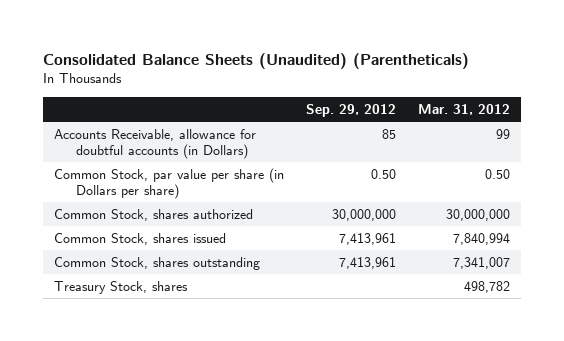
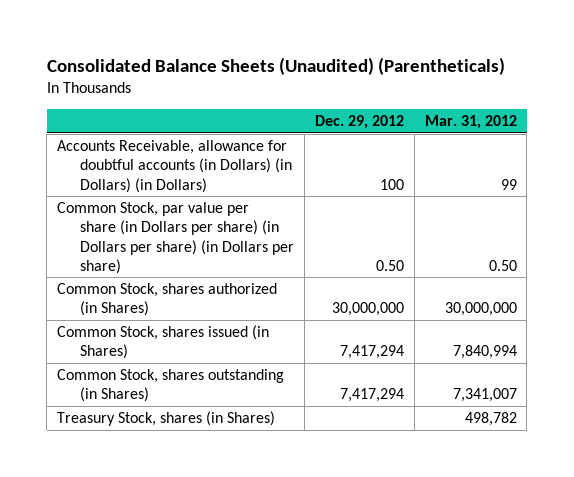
[305,103,396,117] Sep. 29, 2012 -> none
none -> [315,115,405,130] Dec. 29, 2012
[54,128,257,159] Accounts Receivable, allowance for doubtful accounts (in Dollars) -> [57,140,293,193] Accounts Receivable, allowance for doubtful accounts (in Dollars) (in Dollars) (in Dollars)
[54,167,285,199] Common Stock, par value per share (in Dollars per share) -> [57,202,295,274] Common Stock, par value per share (in Dollars per share) (in Dollars per share) (in Dollars per share)
[54,208,254,221] Common Stock, shares authorized -> [57,283,278,317] Common Stock, shares authorized (in Shares)
[54,232,227,245] Common Stock, shares issued -> [57,325,270,360] Common Stock, shares issued (in Shares)
[54,256,261,270] Common Stock, shares outstanding -> [57,369,285,403] Common Stock, shares outstanding (in Shares)
[54,280,189,294] Treasury Stock, shares -> [57,411,276,427] Treasury Stock, shares (in Shares)

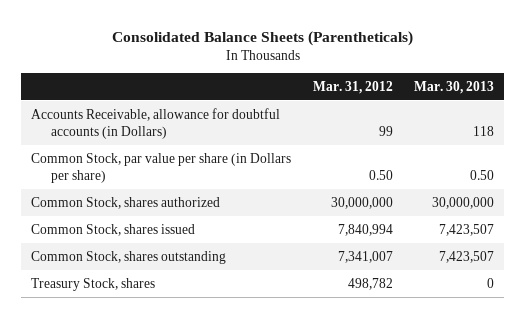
[46,56,505,75] Consolidated Balance Sheets (Unaudited) (Parentheticals) -> [111,30,413,46] Consolidated Balance Sheets (Parentheticals)
[315,115,405,130] Dec. 29, 2012 -> none
none -> [413,80,494,94] Mar. 30, 2013
[57,140,293,193] Accounts Receivable, allowance for doubtful accounts (in Dollars) (in Dollars) (in Dollars) -> [31,107,281,139] Accounts Receivable, allowance for doubtful accounts (in Dollars)
[57,202,295,274] Common Stock, par value per share (in Dollars per share) (in Dollars per share) (in Dollars per share) -> [31,152,292,183] Common Stock, par value per share (in Dollars per share)
[57,283,278,317] Common Stock, shares authorized (in Shares) -> [31,196,221,209] Common Stock, shares authorized
[57,325,270,360] Common Stock, shares issued (in Shares) -> [31,223,196,236] Common Stock, shares issued
[57,369,285,403] Common Stock, shares outstanding (in Shares) -> [31,250,227,264] Common Stock, shares outstanding
[57,411,276,427] Treasury Stock, shares (in Shares) -> [31,277,156,291] Treasury Stock, shares

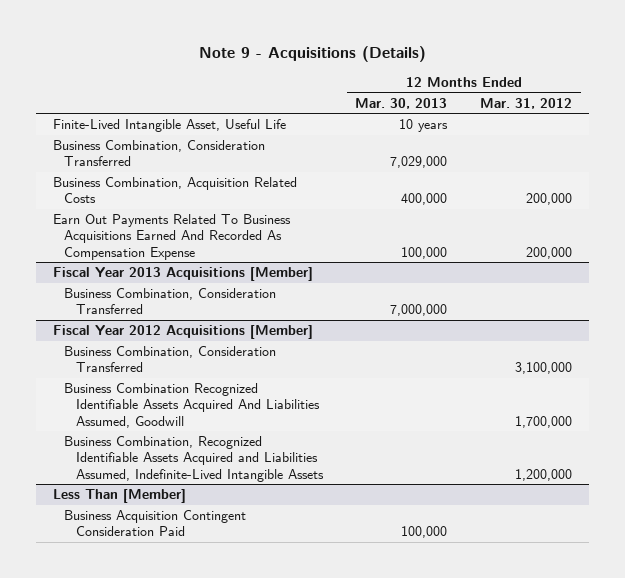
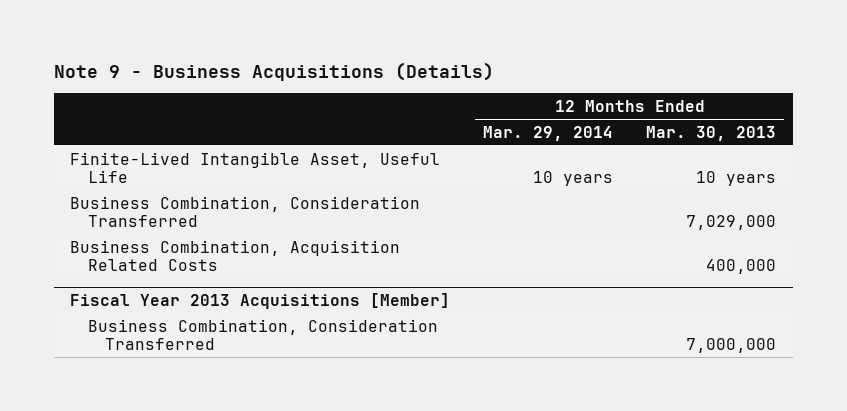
[198,45,426,62] Note 9 - Acquisitions (Details) -> [53,61,494,81] Note 9 - Business Acquisitions (Details)
[480,97,573,109] Mar. 31, 2012 -> none
none -> [483,125,614,141] Mar. 29, 2014
[52,214,291,260] Earn Out Payments Related To Business Acquisitions Earned And Recorded As Compensation Expense -> none
[52,325,313,340] Fiscal Year 2012 Acquisitions [Member] -> none
[64,346,277,373] Business Combination, Consideration Transferred -> none
[64,383,320,428] Business Combination Recognized Identifiable Assets Acquired And Liabilities Assumed, Goodwill -> none
[64,436,324,482] Business Combination, Recognized Identifiable Assets Acquired and Liabilities Assumed, Indefinite-Lived Intangible Assets -> none
[52,489,186,504] Less Than [Member] -> none
[64,510,247,537] Business Acquisition Contingent Consideration Paid -> none

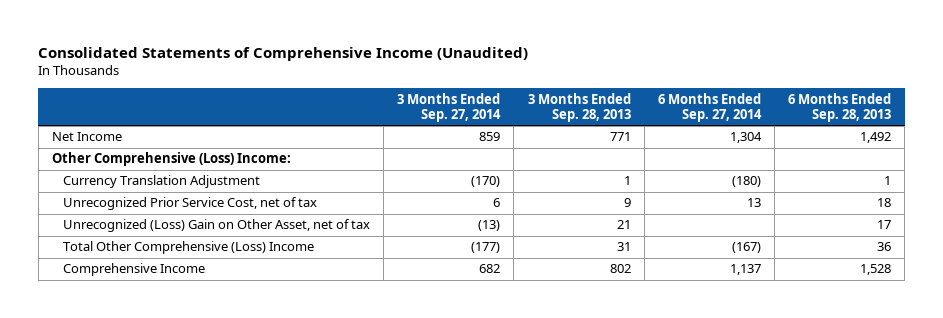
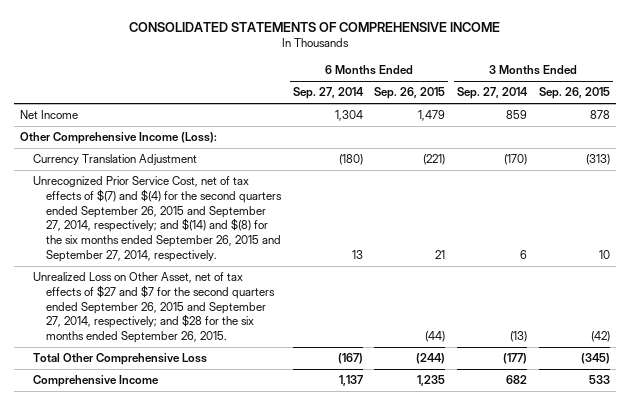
[38,46,529,61] Consolidated Statements of Comprehensive Income (Unaudited) -> [128,21,500,32] CONSOLIDATED STATEMENTS OF COMPREHENSIVE INCOME
[527,92,631,123] 3 Months Ended Sep. 28, 2013 -> none
[788,92,892,123] 6 Months Ended Sep. 28, 2013 -> none
none -> [374,87,446,100] Sep. 26, 2015
none -> [538,87,610,100] Sep. 26, 2015
[51,152,291,167] Other Comprehensive (Loss) Income: -> [19,132,217,145] Other Comprehensive Income (Loss):
[62,219,370,233] Unrecognized (Loss) Gain on Other Asset, net of tax -> none
[62,197,317,211] Unrecognized Prior Service Cost, net of tax -> [32,176,283,262] Unrecognized Prior Service Cost, net of tax effects of $(7) and $(4) for the second quarters ended September 26, 2015 and September 27, 2014, respectively; and $(14) and $(8) for the six months ended September 26, 2015 and September 27, 2014, respectively.
none -> [32,272,276,344] Unrealized Loss on Other Asset, net of tax effects of $27 and $7 for the second quarters ended September 26, 2015 and September 27, 2014, respectively; and $28 for the six months ended September 26, 2015.
[62,241,314,255] Total Other Comprehensive (Loss) Income -> [32,353,207,366] Total Other Comprehensive Loss

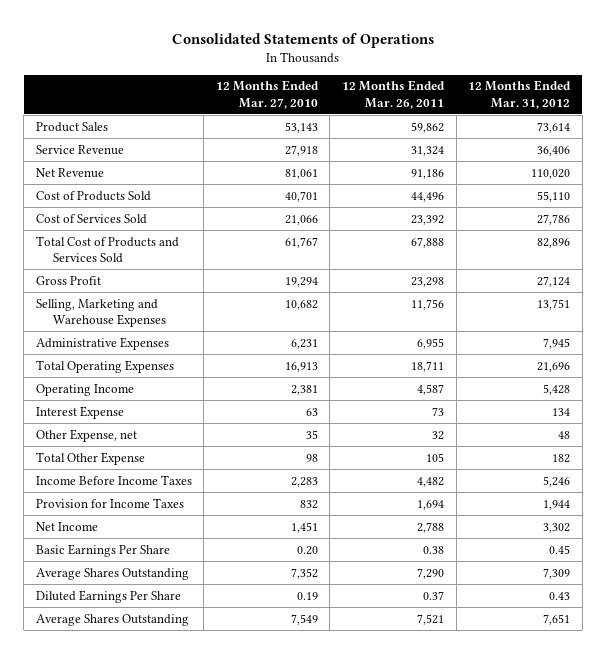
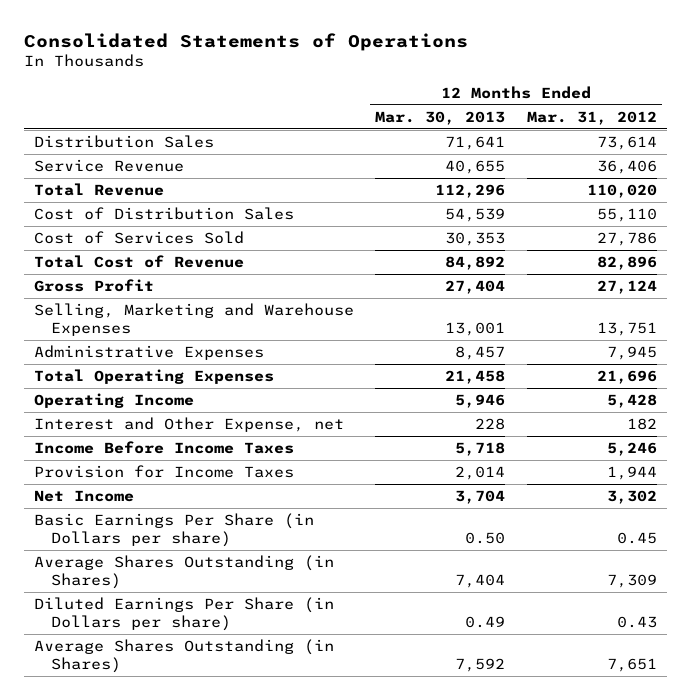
[215,80,319,109] 12 Months Ended Mar. 27, 2010 -> none
[342,80,446,109] 12 Months Ended Mar. 26, 2011 -> none
none -> [375,110,506,125] Mar. 30, 2013
[35,121,108,132] Product Sales -> [34,135,215,149] Distribution Sales
[35,167,104,178] Net Revenue -> [34,183,165,197] Total Revenue
[35,190,151,201] Cost of Products Sold -> [34,207,295,221] Cost of Distribution Sales
[35,235,179,263] Total Cost of Products and Services Sold -> [34,255,245,269] Total Cost of Revenue
[35,405,124,419] Interest Expense -> none
[35,428,137,442] Other Expense, net -> none
[35,451,145,465] Total Other Expense -> [34,417,345,433] Interest and Other Expense, net
[35,543,170,557] Basic Earnings Per Share -> [34,513,315,548] Basic Earnings Per Share (in Dollars per share)
[35,567,189,580] Average Shares Outstanding -> [34,555,335,590] Average Shares Outstanding (in Shares)
[35,589,181,603] Diluted Earnings Per Share -> [34,597,335,632] Diluted Earnings Per Share (in Dollars per share)
[35,613,189,626] Average Shares Outstanding -> [34,639,335,674] Average Shares Outstanding (in Shares)

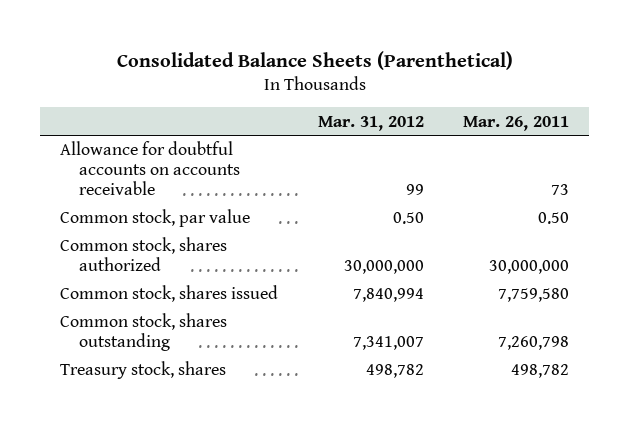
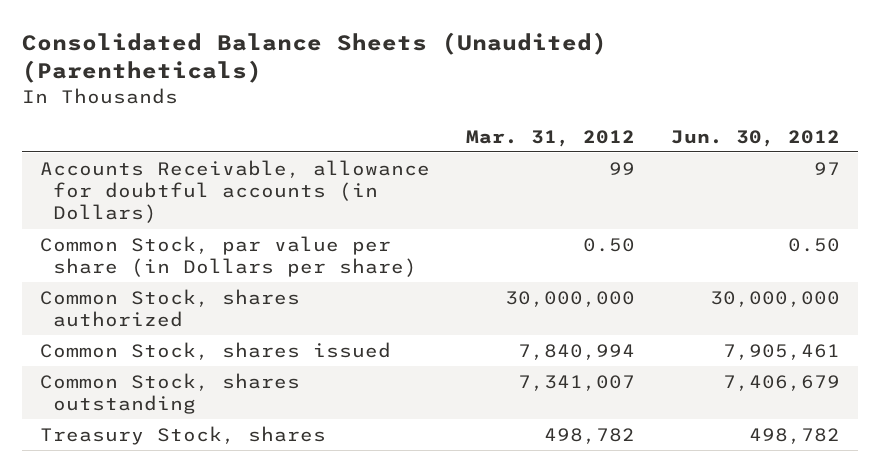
[116,50,513,70] Consolidated Balance Sheets (Parenthetical) -> [21,32,607,84] Consolidated Balance Sheets (Unaudited) (Parentheticals)
[463,115,570,131] Mar. 26, 2011 -> none
none -> [670,129,840,147] Jun. 30, 2012
[59,141,241,196] Allowance for doubtful accounts on accounts receivable -> [39,159,430,224] Accounts Receivable, allowance for doubtful accounts (in Dollars)
[59,209,250,228] Common stock, par value -> [39,235,418,278] Common Stock, par value per share (in Dollars per share)
[59,237,227,272] Common stock, shares authorized -> [39,288,300,328] Common Stock, shares authorized
[59,285,278,303] Common stock, shares issued -> [39,341,391,360] Common Stock, shares issued
[59,313,227,352] Common stock, shares outstanding -> [39,372,300,415] Common Stock, shares outstanding
[59,361,226,380] Treasury stock, shares -> [39,425,326,445] Treasury Stock, shares

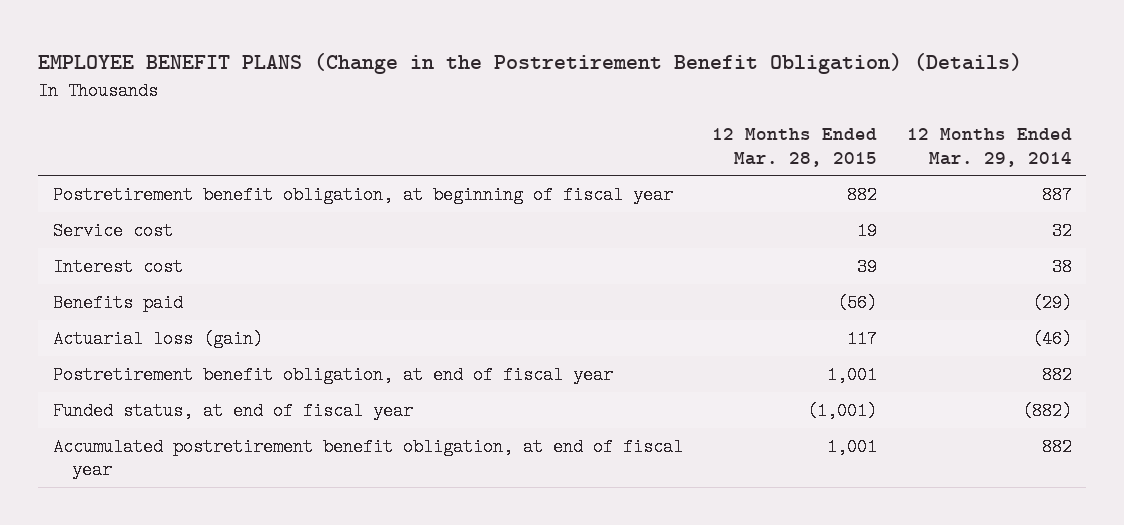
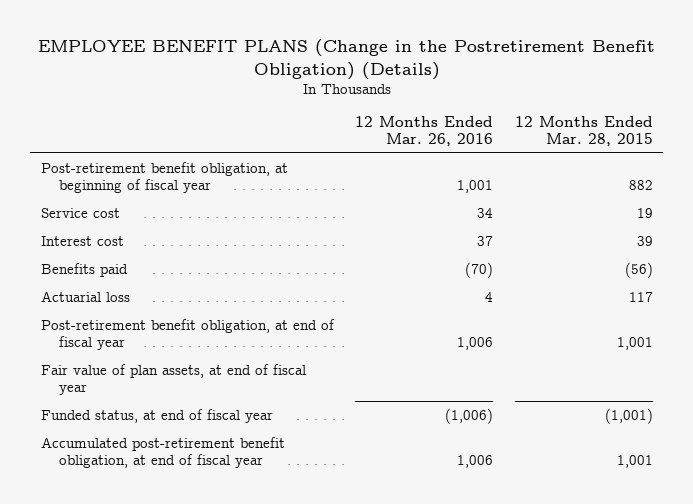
[906,128,1072,167] 12 Months Ended Mar. 29, 2014 -> none
none -> [355,115,494,146] 12 Months Ended Mar. 26, 2016
[52,185,673,204] Postretirement benefit obligation, at beginning of fiscal year -> [40,161,288,193] Post-retirement benefit obligation, at beginning of fiscal year
[52,329,263,348] Actuarial loss (gain) -> [40,290,130,302] Actuarial loss
[52,365,613,384] Postretirement benefit obligation, at end of fiscal year -> [40,318,335,350] Post-retirement benefit obligation, at end of fiscal year
none -> [40,363,306,395] Fair value of plan assets, at end of fiscal year
[52,437,683,480] Accumulated postretirement benefit obligation, at end of fiscal year -> [40,436,285,468] Accumulated post-retirement benefit obligation, at end of fiscal year

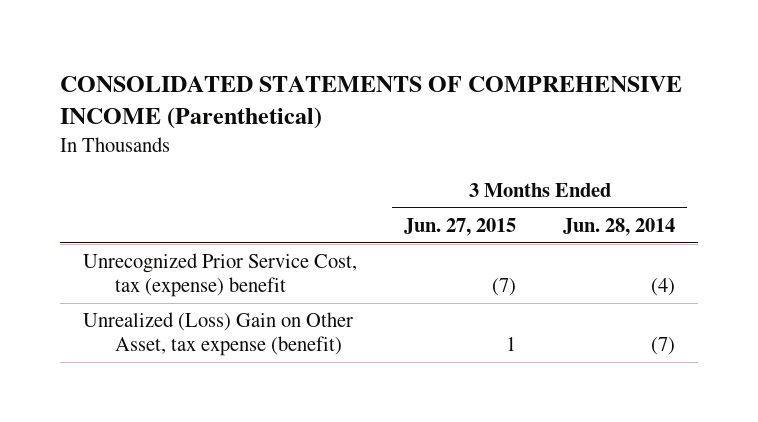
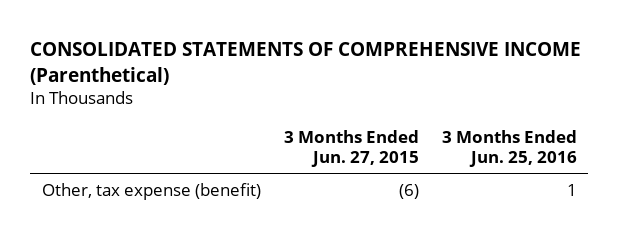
[562,218,675,237] Jun. 28, 2014 -> none
none -> [441,129,577,168] 3 Months Ended Jun. 25, 2016
[83,253,358,298] Unrecognized Prior Service Cost, tax (expense) benefit -> none
[83,312,354,357] Unrealized (Loss) Gain on Other Asset, tax expense (benefit) -> [41,182,261,200] Other, tax expense (benefit)
[506,337,517,352] 1 -> [398,183,419,199] (6)

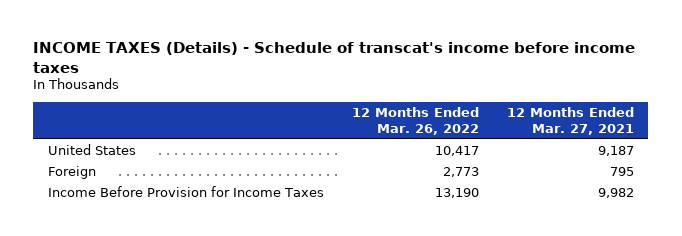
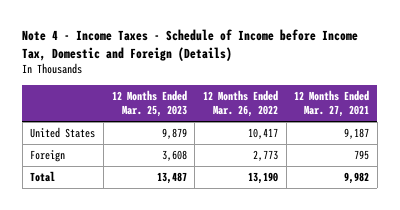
[33,41,636,73] INCOME TAXES (Details) - Schedule of transcat's income before income taxes -> [22,29,359,61] Note 4 - Income Taxes - Schedule of Income before Income Tax, Domestic and Foreign (Details)
none -> [111,89,187,117] 12 Months Ended Mar. 25, 2023
[47,185,324,197] Income Before Provision for Income Taxes -> [30,171,56,183] Total

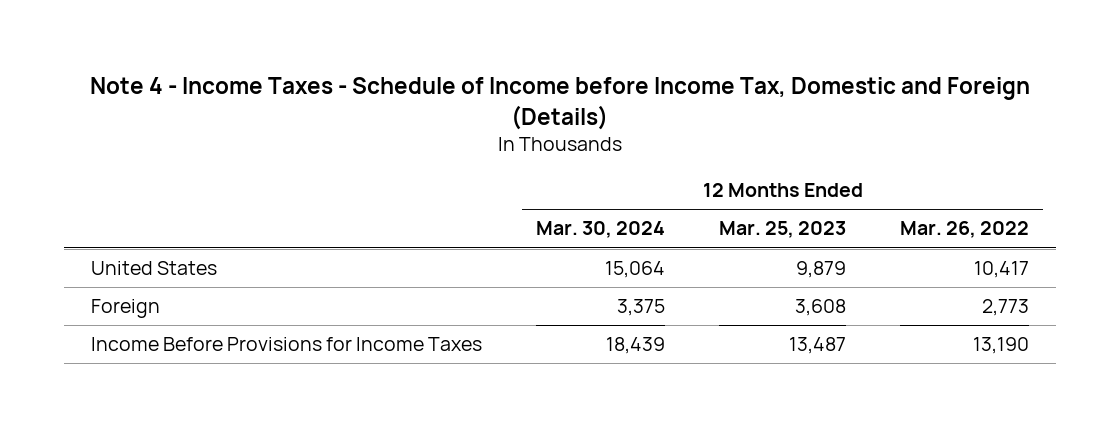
[294,89,370,117] 12 Months Ended Mar. 27, 2021 -> none
none -> [536,221,666,239] Mar. 30, 2024
[30,171,56,183] Total -> [90,337,482,352] Income Before Provisions for Income Taxes

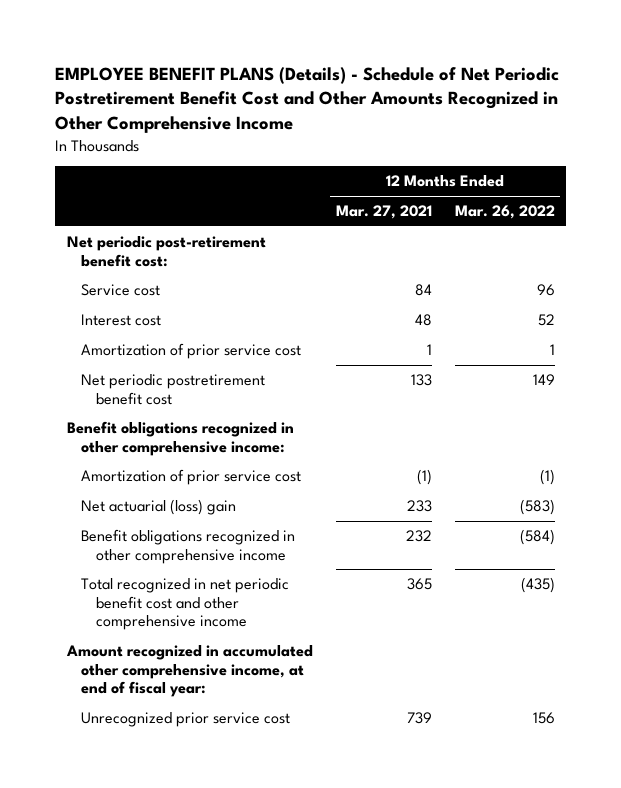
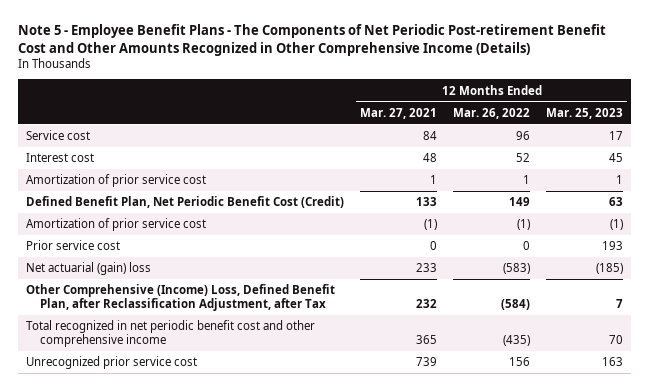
[55,66,560,134] EMPLOYEE BENEFIT PLANS (Details) - Schedule of Net Periodic Postretirement Benefit Cost and Other Amounts Recognized in Other Comprehensive Income -> [17,24,606,56] Note 5 - Employee Benefit Plans - The Components of Net Periodic Post-retirement Benefit Cost and Other Amounts Recognized in Other Comprehensive Income (Details)
none -> [546,107,624,119] Mar. 25, 2023
[66,236,266,267] Net periodic post-retirement benefit cost: -> none
[66,421,294,456] Benefit obligations recognized in other comprehensive income: -> none
[81,374,266,405] Net periodic postretirement benefit cost -> [25,196,344,209] Defined Benefit Plan, Net Periodic Benefit Cost (Credit)
none -> [25,240,120,251] Prior service cost
[81,499,237,516] Net actuarial (loss) gain -> [25,262,151,276] Net actuarial (gain) loss
[81,529,296,564] Benefit obligations recognized in other comprehensive income -> [25,284,335,312] Other Comprehensive (Income) Loss, Defined Benefit Plan, after Reclassification Adjustment, after Tax
[65,645,313,698] Amount recognized in accumulated other comprehensive income, at end of fiscal year: -> none

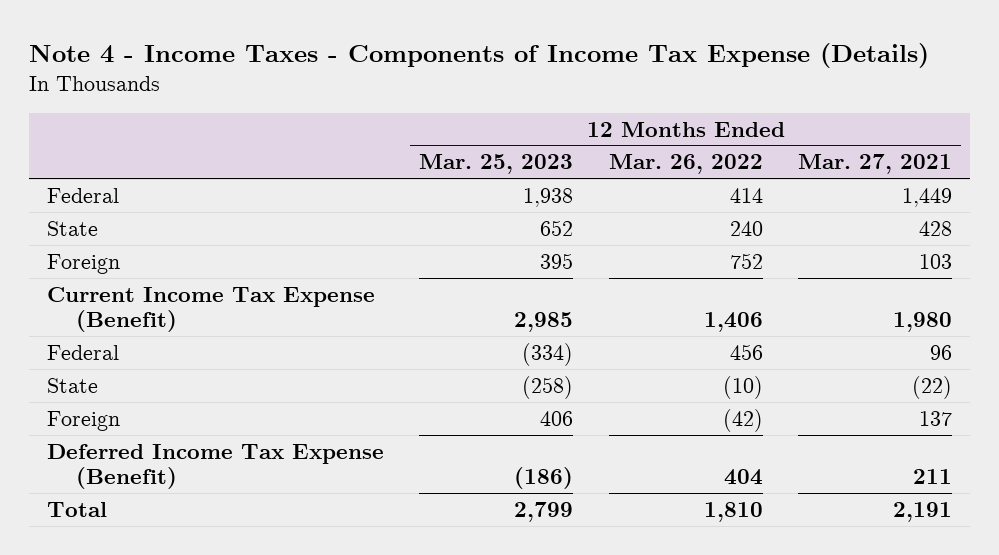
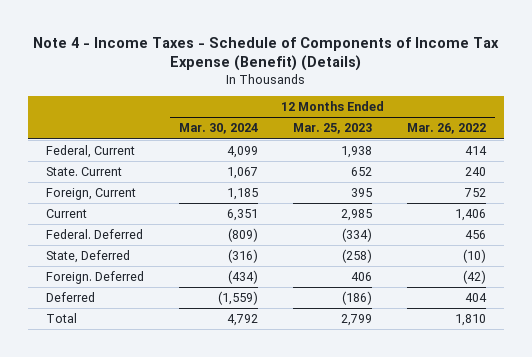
[28,43,929,69] Note 4 - Income Taxes - Components of Income Tax Expense (Details) -> [33,36,500,71] Note 4 - Income Taxes - Schedule of Components of Income Tax Expense (Benefit) (Details)
[798,154,953,175] Mar. 27, 2021 -> none
none -> [179,123,259,135] Mar. 30, 2024
[46,187,119,203] Federal -> [46,145,136,159] Federal, Current
[46,220,98,236] State -> [46,167,123,177] State. Current
[46,253,120,274] Foreign -> [46,188,137,201] Foreign, Current
[46,286,375,332] Current Income Tax Expense (Benefit) -> [46,209,88,219] Current
[46,344,119,360] Federal -> [46,229,144,240] Federal. Deferred
[46,377,98,393] State -> [46,250,131,264] State, Deferred
[46,410,120,431] Foreign -> [46,271,145,285] Foreign. Deferred
[46,443,384,489] Deferred Income Tax Expense (Benefit) -> [46,292,96,303] Deferred

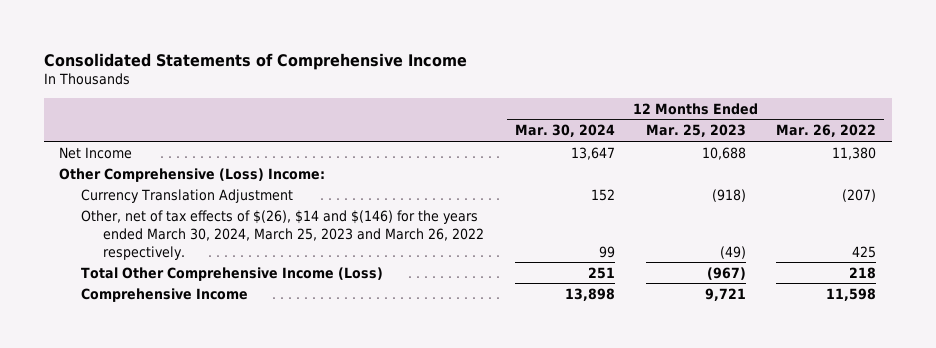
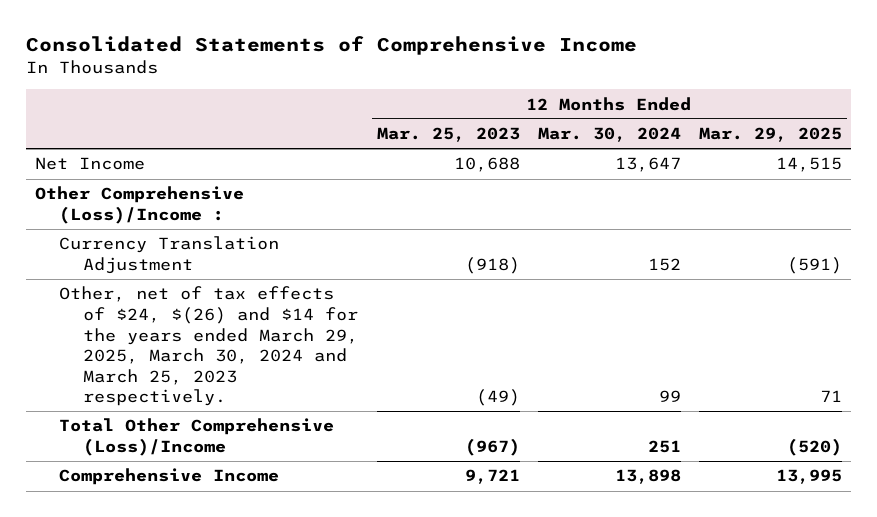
[776,124,877,138] Mar. 26, 2022 -> none
none -> [699,127,843,143] Mar. 29, 2025
[59,167,326,182] Other Comprehensive (Loss) Income: -> [35,186,245,225] Other Comprehensive (Loss)/Income :
[81,209,485,260] Other, net of tax effects of $(26), $14 and $(146) for the years ended March 30, 2024, March 25, 2023 and March 26, 2022 respectively. -> [59,286,359,407] Other, net of tax effects of $24, $(26) and $14 for the years ended March 29, 2025, March 30, 2024 and March 25, 2023 respectively.
[81,266,384,281] Total Other Comprehensive Income (Loss) -> [59,418,335,457] Total Other Comprehensive (Loss)/Income

